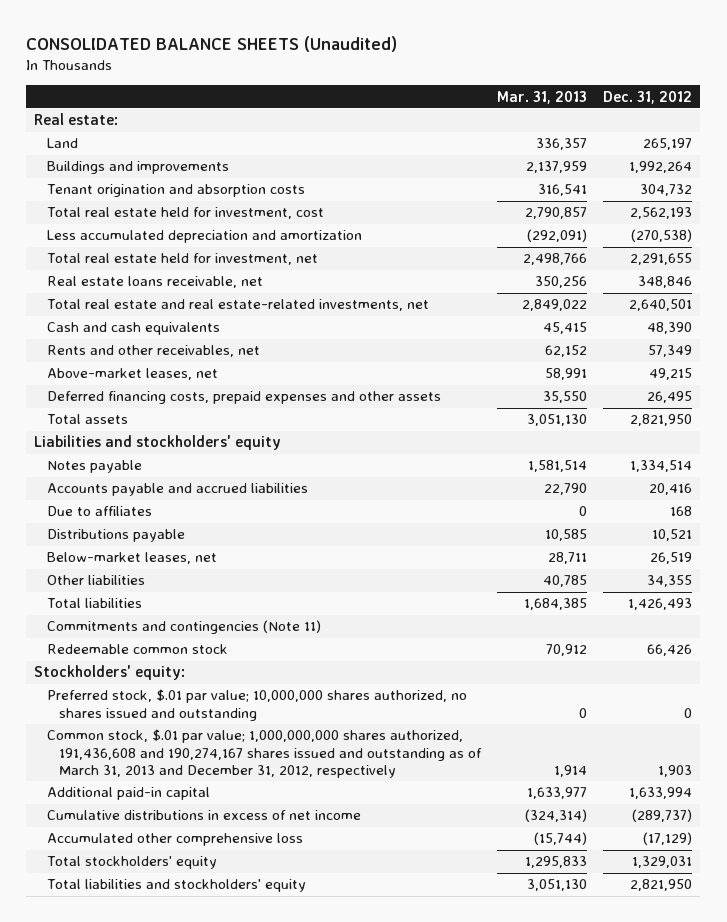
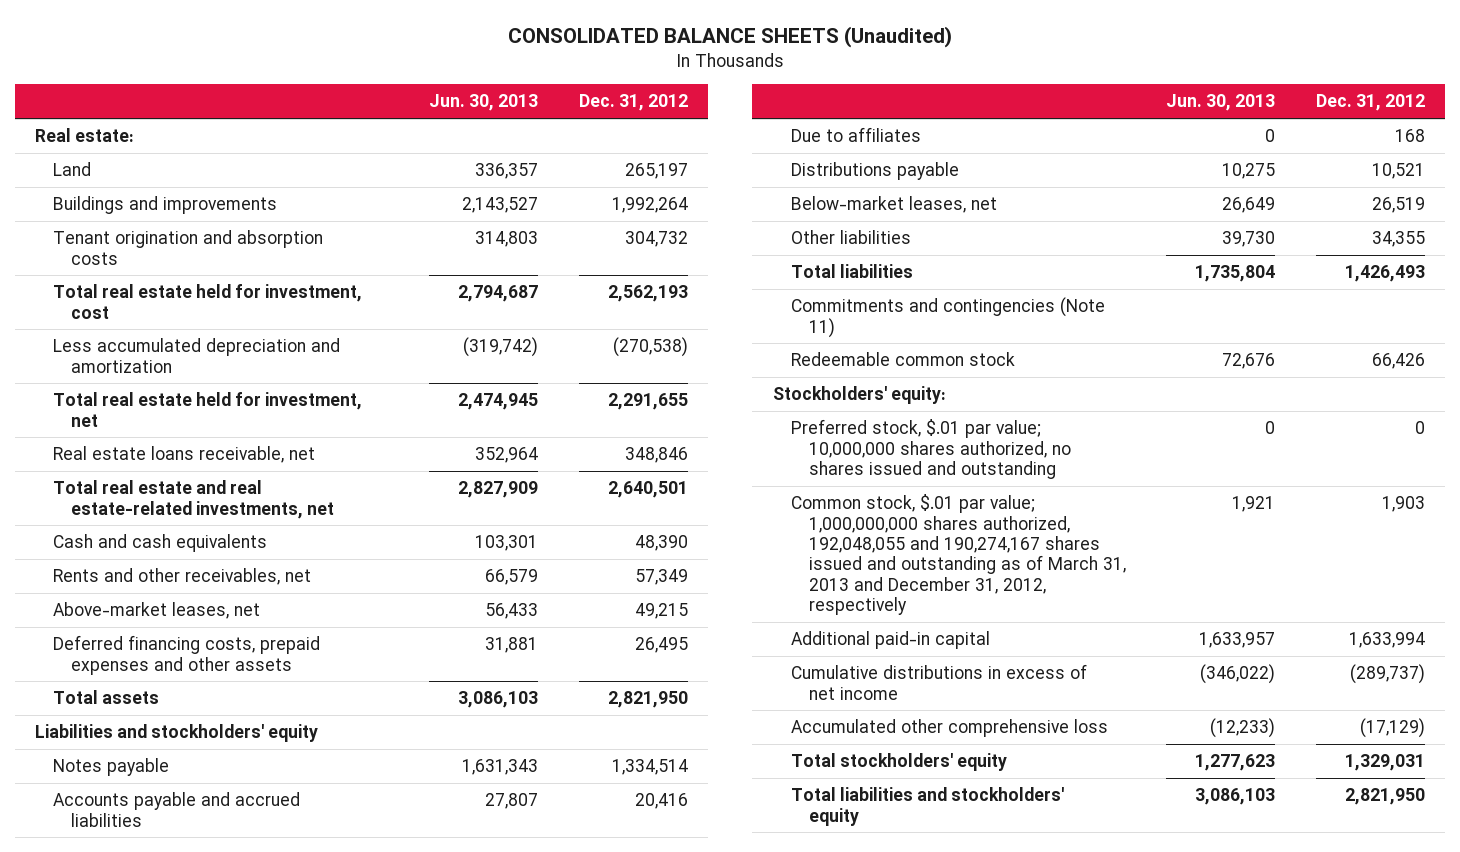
[497,90,588,104] Mar. 31, 2013 -> none
none -> [429,94,539,112] Jun. 30, 2013
[46,729,483,779] Common stock, $.01 par value; 1,000,000,000 shares authorized, 191,436,608 and 190,274,167 shares issued and outstanding as of March 31, 2013 and December 31, 2012, respectively -> [790,494,1126,616] Common stock, $.01 par value; 1,000,000,000 shares authorized, 192,048,055 and 190,274,167 shares issued and outstanding as of March 31, 2013 and December 31, 2012, respectively

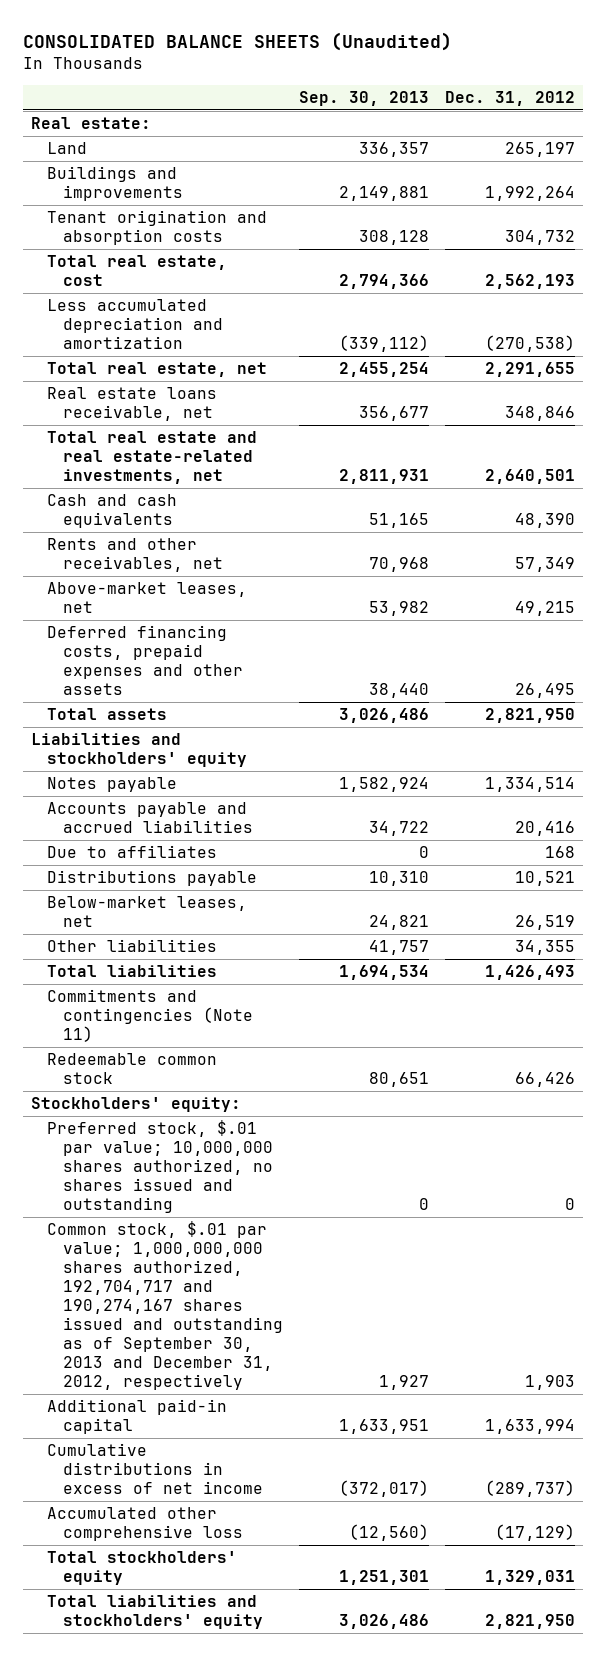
[429,94,539,112] Jun. 30, 2013 -> none
none -> [298,90,429,106] Sep. 30, 2013
[53,284,363,319] Total real estate held for investment, cost -> [47,255,228,287] Total real estate, cost
[53,392,363,427] Total real estate held for investment, net -> [47,362,268,378] Total real estate, net
[790,494,1126,616] Common stock, $.01 par value; 1,000,000,000 shares authorized, 192,048,055 and 190,274,167 shares issued and outstanding as of March 31, 2013 and December 31, 2012, respectively -> [47,1221,284,1391] Common stock, $.01 par value; 1,000,000,000 shares authorized, 192,704,717 and 190,274,167 shares issued and outstanding as of September 30, 2013 and December 31, 2012, respectively

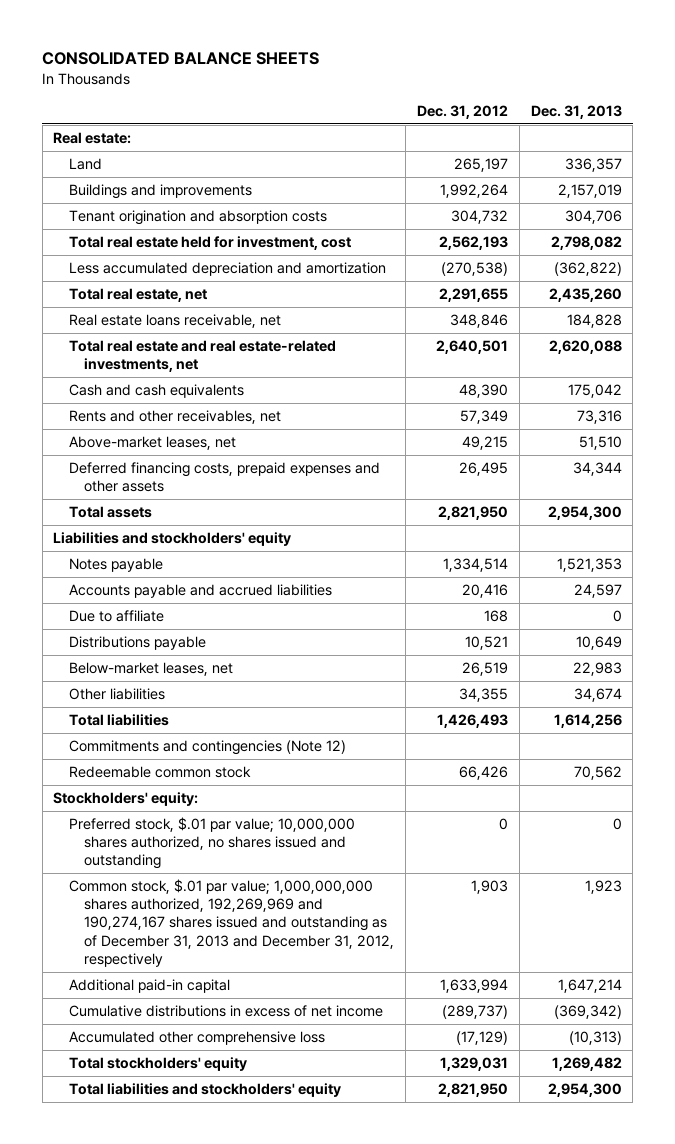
[23,31,453,51] CONSOLIDATED BALANCE SHEETS (Unaudited) -> [42,52,320,66] CONSOLIDATED BALANCE SHEETS
[298,90,429,106] Sep. 30, 2013 -> none
none -> [530,105,622,120] Dec. 31, 2013
[47,255,228,287] Total real estate, cost -> [68,236,351,251] Total real estate held for investment, cost
[47,845,218,859] Due to affiliates -> [68,610,164,623] Due to affiliate
[47,989,254,1043] Commitments and contingencies (Note 11) -> [68,740,346,756] Commitments and contingencies (Note 12)
[47,1221,284,1391] Common stock, $.01 par value; 1,000,000,000 shares authorized, 192,704,717 and 190,274,167 shares issued and outstanding as of September 30, 2013 and December 31, 2012, respectively -> [68,879,395,967] Common stock, $.01 par value; 1,000,000,000 shares authorized, 192,269,969 and 190,274,167 shares issued and outstanding as of December 31, 2013 and December 31, 2012, respectively

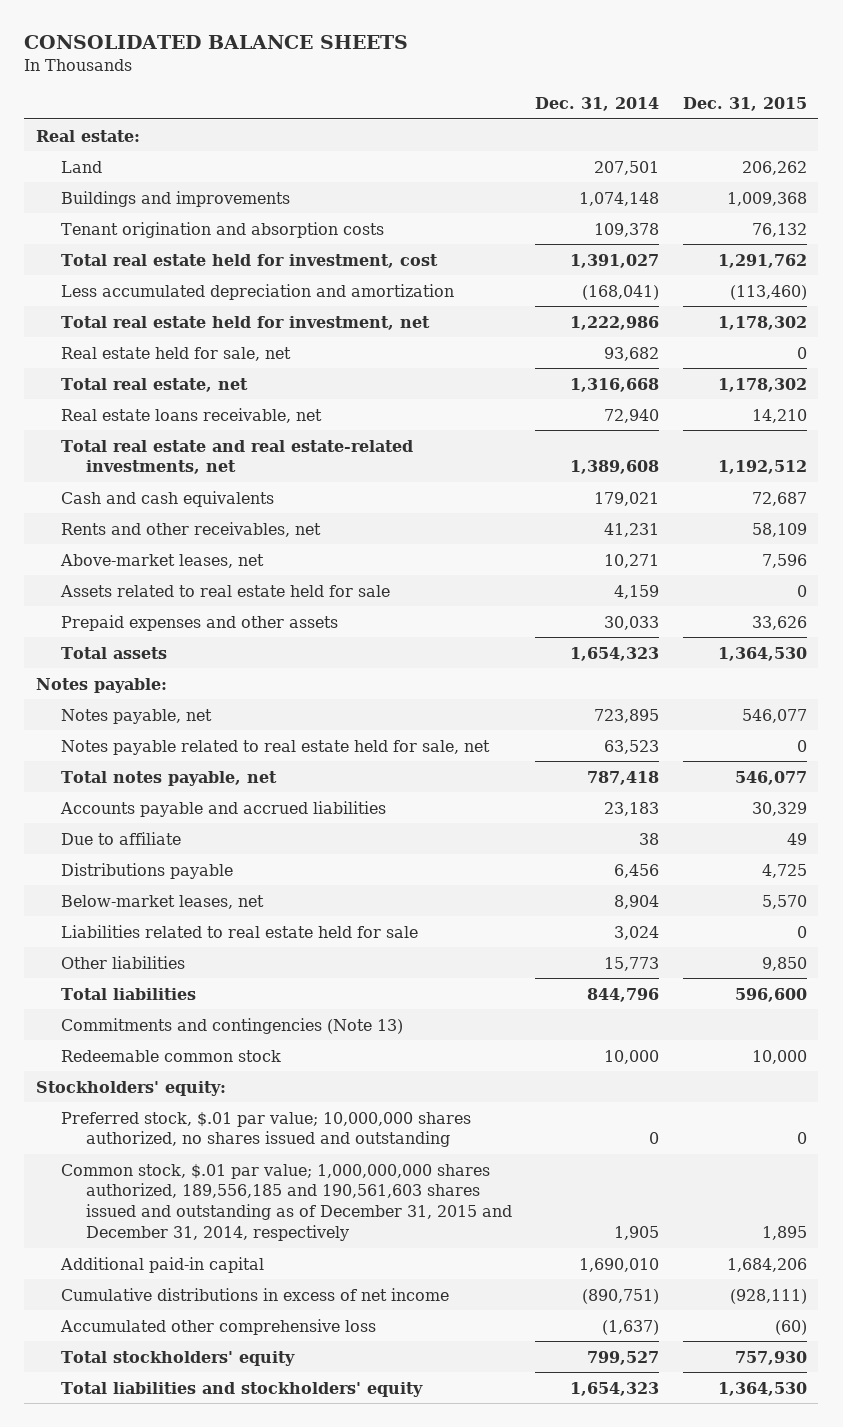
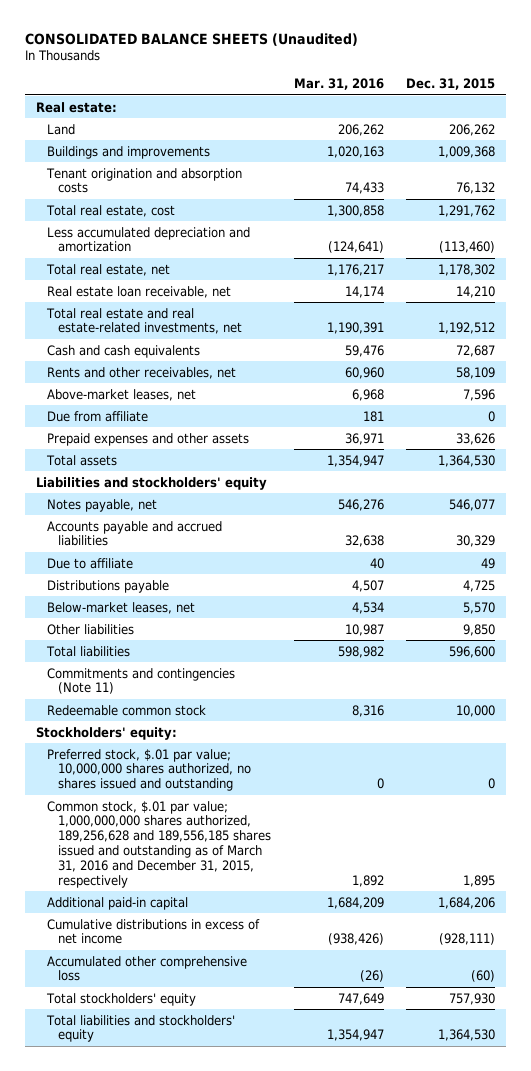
[24,35,409,50] CONSOLIDATED BALANCE SHEETS -> [24,32,358,46] CONSOLIDATED BALANCE SHEETS (Unaudited)
[535,96,660,111] Dec. 31, 2014 -> none
none -> [293,78,384,91] Mar. 31, 2016
[60,253,438,268] Total real estate held for investment, cost -> [46,204,176,217] Total real estate, cost
[60,315,430,330] Total real estate held for investment, net -> none
[60,346,291,361] Real estate held for sale, net -> none
[60,407,322,423] Real estate loans receivable, net -> [47,285,232,298] Real estate loan receivable, net
[59,584,390,597] Assets related to real estate held for sale -> none
none -> [47,410,149,422] Due from affiliate
[35,677,167,693] Notes payable: -> none
none -> [35,476,267,490] Liabilities and stockholders' equity
[60,739,490,755] Notes payable related to real estate held for sale, net -> none
[60,770,277,786] Total notes payable, net -> none
[60,924,418,938] Liabilities related to real estate held for sale -> none
[60,1017,403,1034] Commitments and contingencies (Note 13) -> [47,667,236,695] Commitments and contingencies (Note 11)
[60,1163,512,1242] Common stock, $.01 par value; 1,000,000,000 shares authorized, 189,556,185 and 190,561,603 shares issued and outstanding as of December 31, 2015 and December 31, 2014, respectively -> [47,800,272,888] Common stock, $.01 par value; 1,000,000,000 shares authorized, 189,256,628 and 189,556,185 shares issued and outstanding as of March 31, 2016 and December 31, 2015, respectively

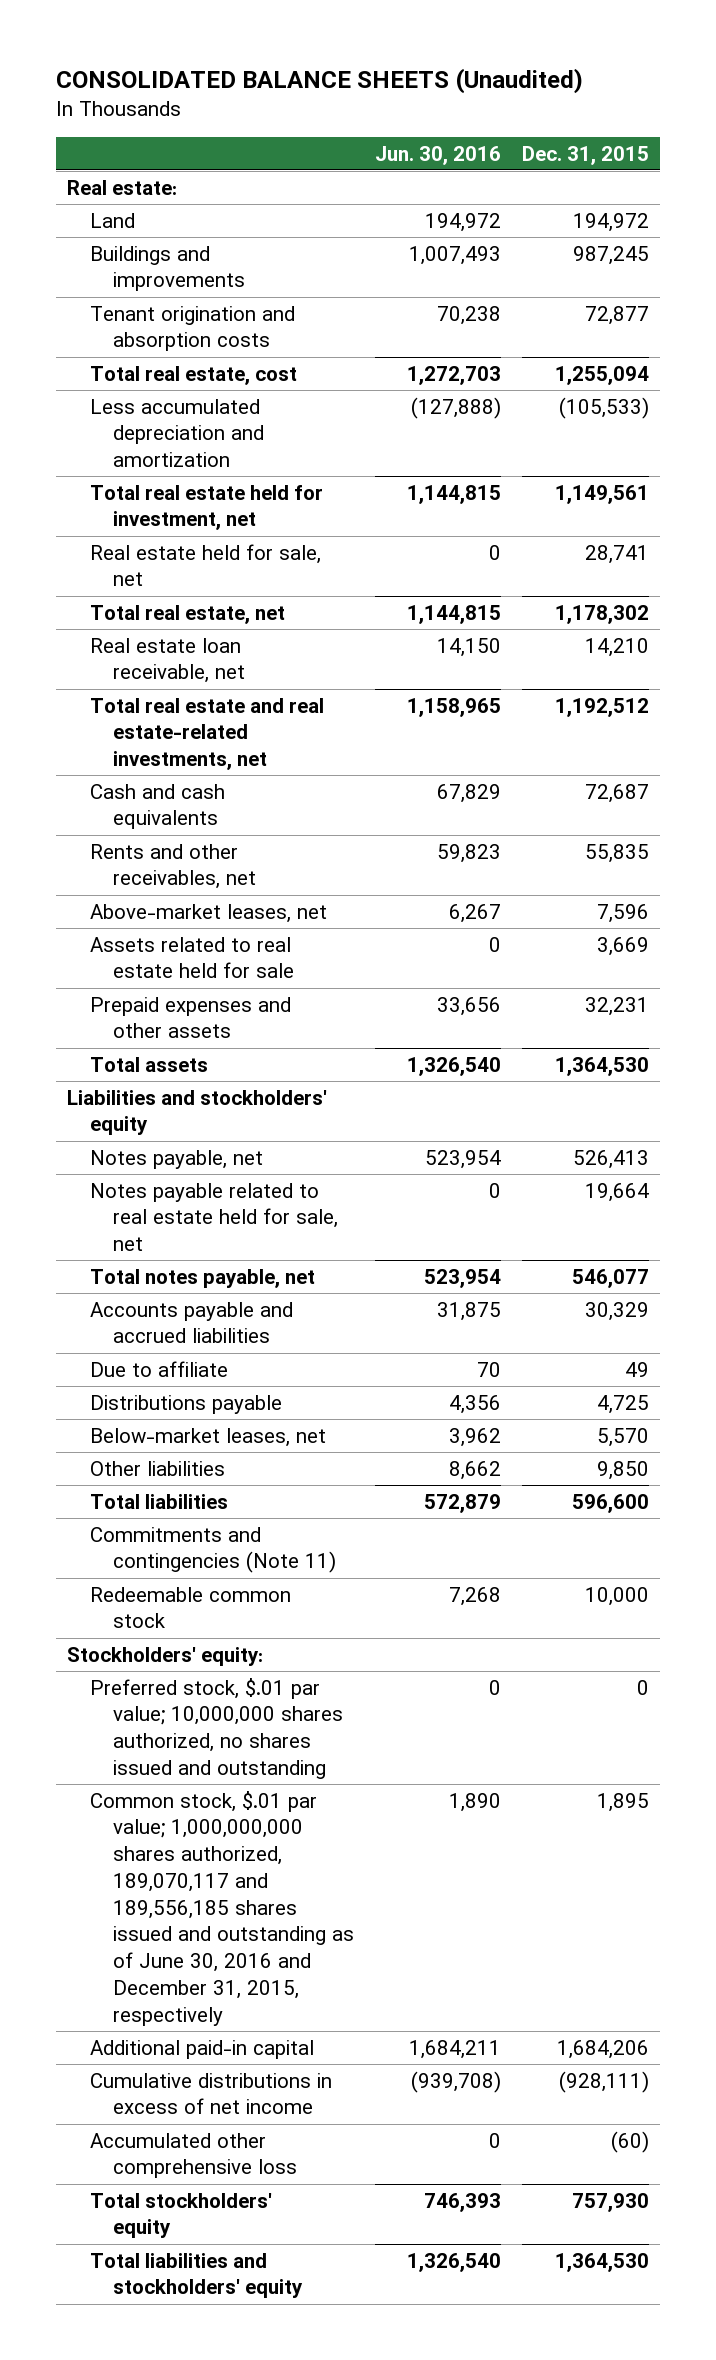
[293,78,384,91] Mar. 31, 2016 -> none
none -> [374,145,501,165] Jun. 30, 2016
[449,123,496,136] 206,262 -> [573,212,650,232] 194,972
[438,145,496,158] 1,009,368 -> [573,245,650,265] 987,245
[456,182,496,195] 76,132 -> [585,305,650,325] 72,877
[438,204,496,217] 1,291,762 -> [555,365,650,385] 1,255,094
[439,241,496,254] (113,460) -> [559,396,650,419] (105,533)
none -> [89,484,323,531] Total real estate held for investment, net
none -> [89,543,321,587] Real estate held for sale, net
[456,366,496,379] 58,109 -> [585,843,650,863] 55,835
[47,410,149,422] Due from affiliate -> none
none -> [89,936,294,979] Assets related to real estate held for sale
[456,432,496,445] 33,626 -> [585,996,650,1016] 32,231
[449,498,496,511] 546,077 -> [573,1149,650,1169] 526,413
none -> [89,1182,338,1252] Notes payable related to real estate held for sale, net
none -> [89,1268,315,1288] Total notes payable, net
[47,800,272,888] Common stock, $.01 par value; 1,000,000,000 shares authorized, 189,256,628 and 189,556,185 shares issued and outstanding as of March 31, 2016 and December 31, 2015, respectively -> [89,1790,354,2026] Common stock, $.01 par value; 1,000,000,000 shares authorized, 189,070,117 and 189,556,185 shares issued and outstanding as of June 30, 2016 and December 31, 2015, respectively

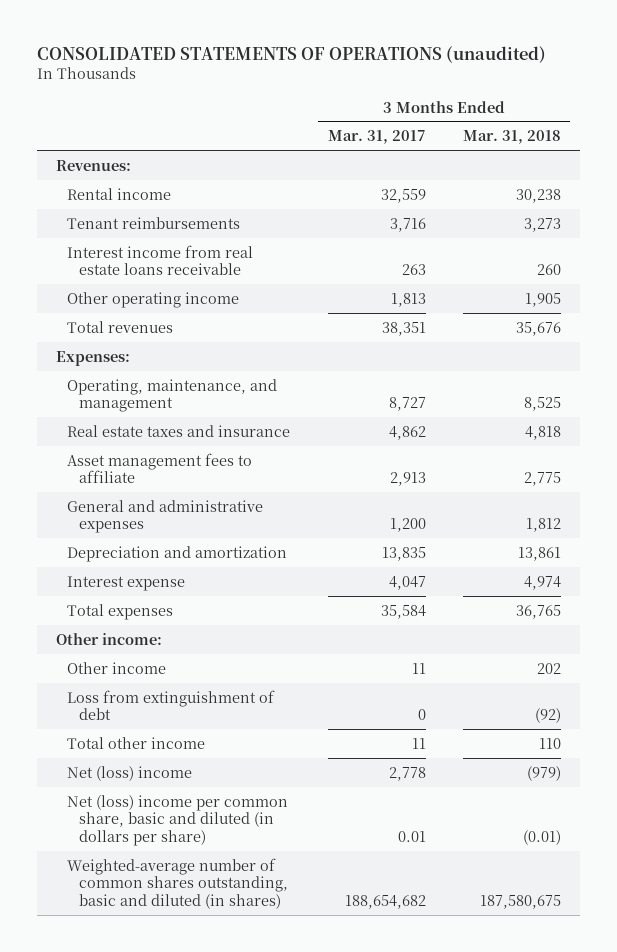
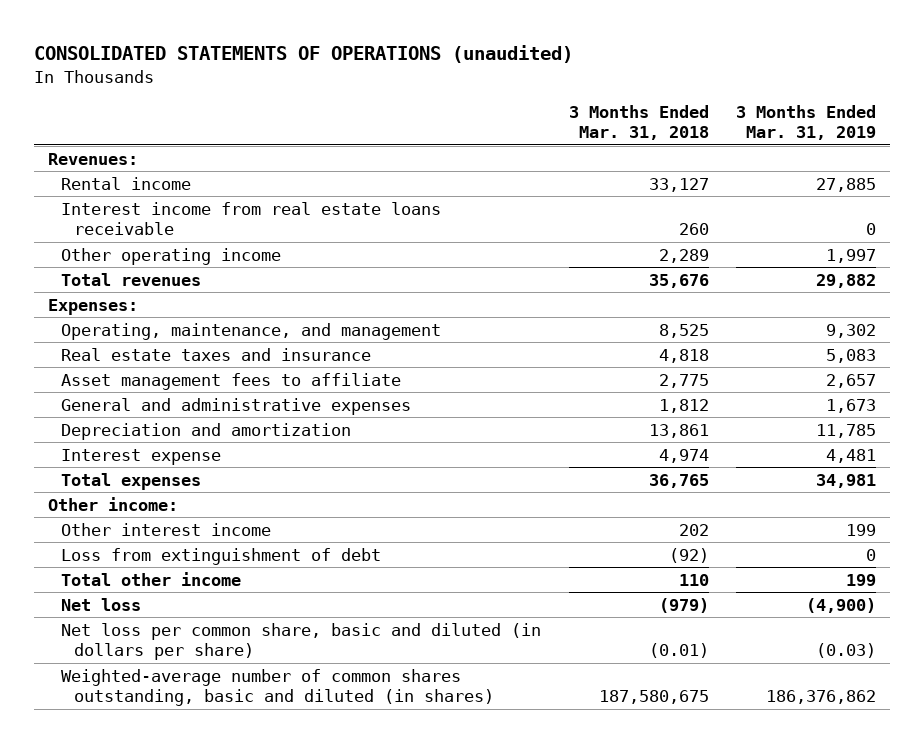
[327,130,426,145] Mar. 31, 2017 -> none
none -> [736,105,877,141] 3 Months Ended Mar. 31, 2019
[67,216,241,229] Tenant reimbursements -> none
[516,188,562,203] 30,238 -> [648,177,709,192] 33,127
[525,292,562,307] 1,905 -> [658,248,709,263] 2,289
[67,661,167,674] Other income -> [60,522,271,536] Other interest income
[67,765,193,781] Net (loss) income -> [60,597,141,611] Net loss
[67,794,289,847] Net (loss) income per common share, basic and diluted (in dollars per share) -> [60,622,541,660] Net loss per common share, basic and diluted (in dollars per share)

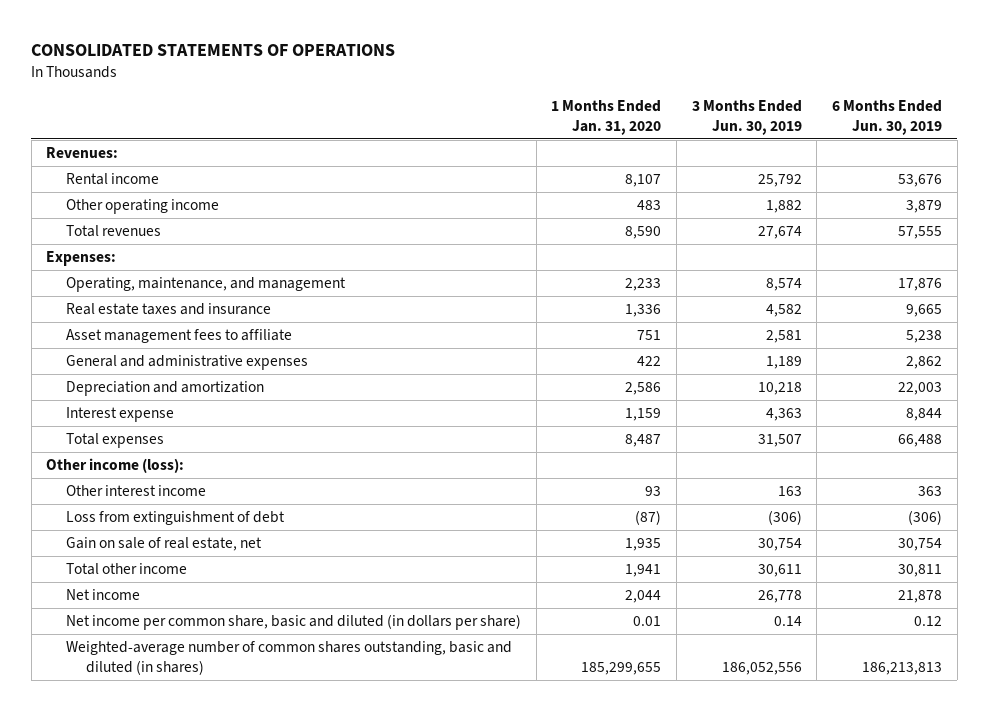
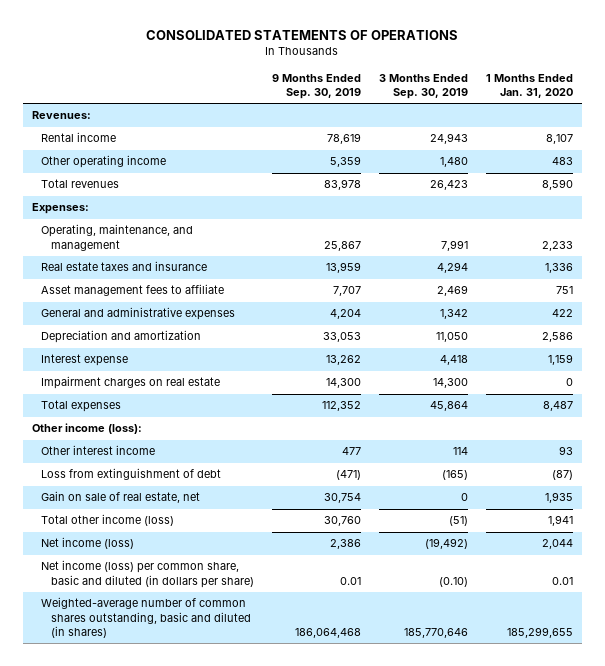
[691,99,802,135] 3 Months Ended Jun. 30, 2019 -> none
[832,99,943,135] 6 Months Ended Jun. 30, 2019 -> none
none -> [271,73,361,99] 9 Months Ended Sep. 30, 2019
none -> [379,73,469,99] 3 Months Ended Sep. 30, 2019
none -> [41,376,221,390] Impairment charges on real estate
[66,563,188,576] Total other income -> [41,514,175,527] Total other income (loss)
[66,589,141,601] Net income -> [41,537,135,550] Net income (loss)
[66,614,522,631] Net income per common share, basic and diluted (in dollars per share) -> [41,560,254,588] Net income (loss) per common share, basic and diluted (in dollars per share)

